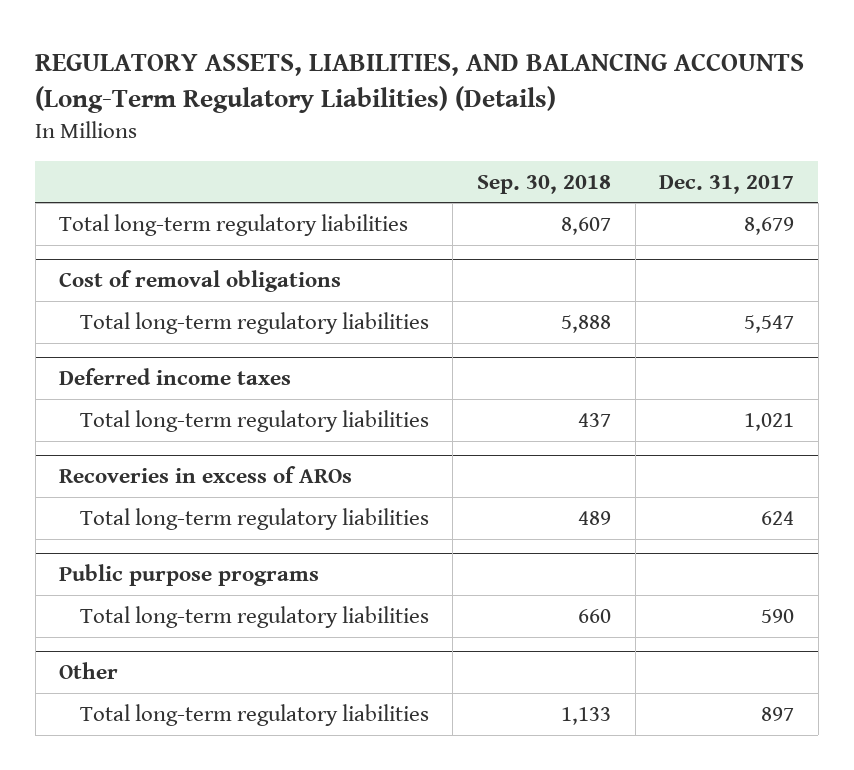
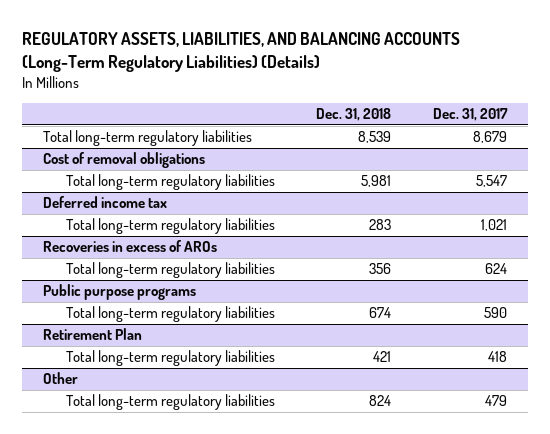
[477,174,612,194] Sep. 30, 2018 -> none
none -> [316,107,392,121] Dec. 31, 2018
[59,368,292,386] Deferred income taxes -> [42,196,167,209] Deferred income tax
none -> [42,328,142,341] Retirement Plan
none -> [65,350,275,367] Total long-term regulatory liabilities
[761,706,795,721] 897 -> [485,395,508,407] 479

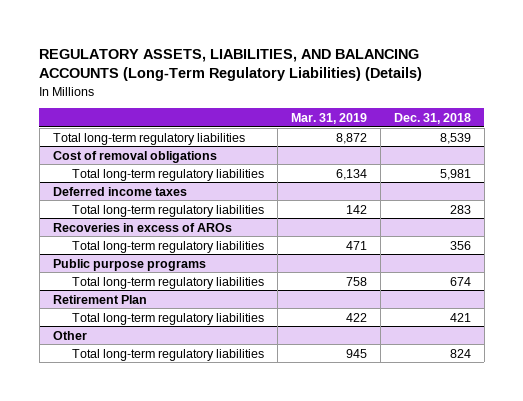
[433,107,509,121] Dec. 31, 2017 -> none
none -> [290,112,367,124] Mar. 31, 2019
[42,196,167,209] Deferred income tax -> [52,186,187,196] Deferred income taxes

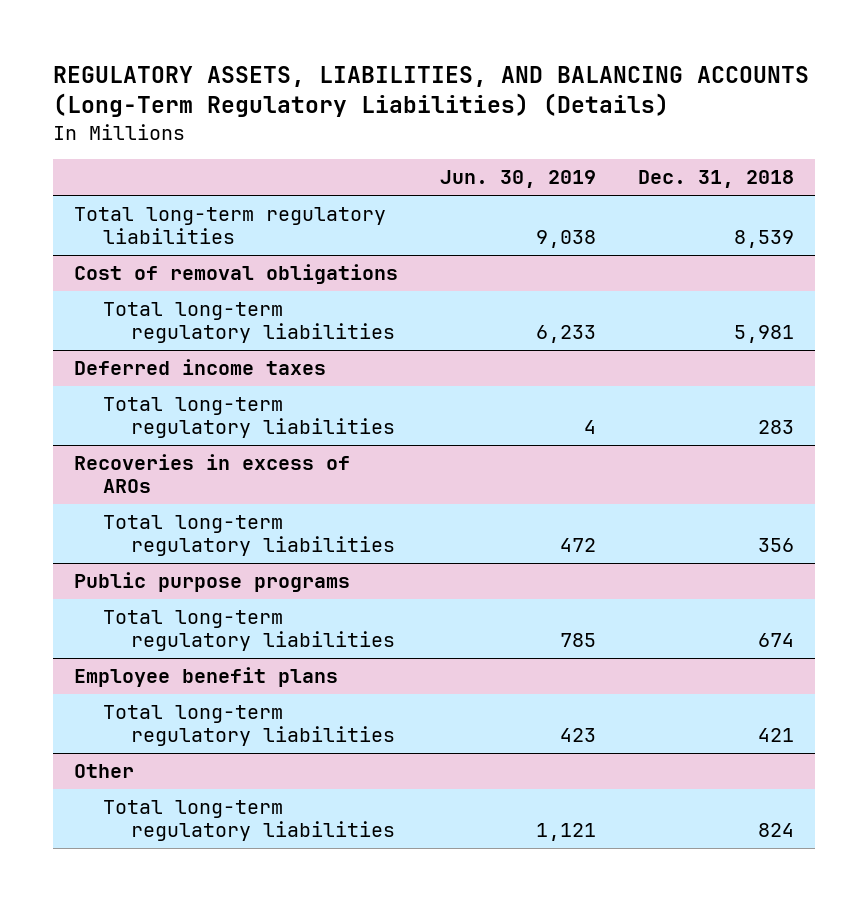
[290,112,367,124] Mar. 31, 2019 -> none
none -> [440,170,597,189] Jun. 30, 2019
[52,294,147,304] Retirement Plan -> [73,667,338,688] Employee benefit plans

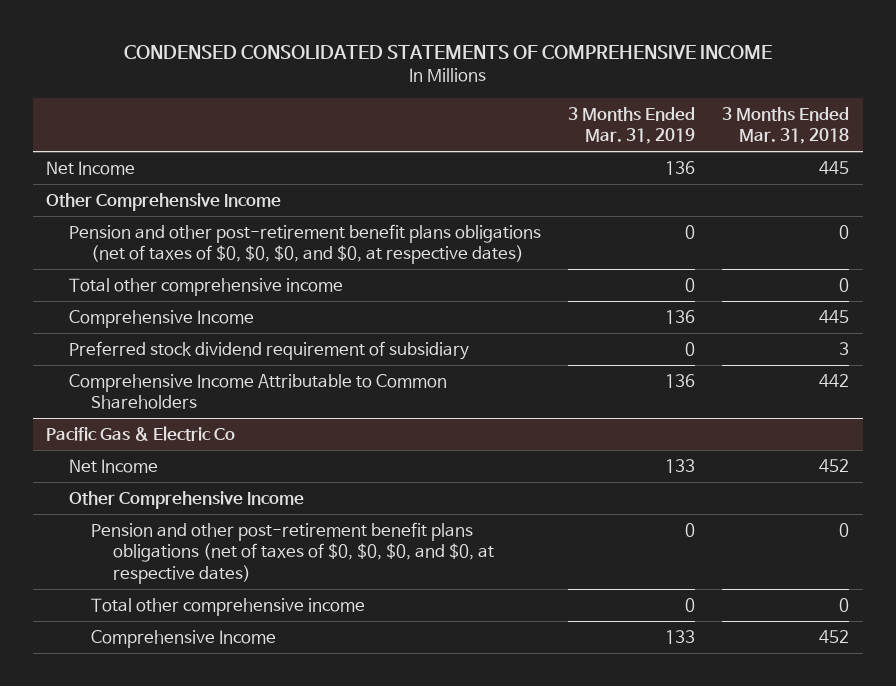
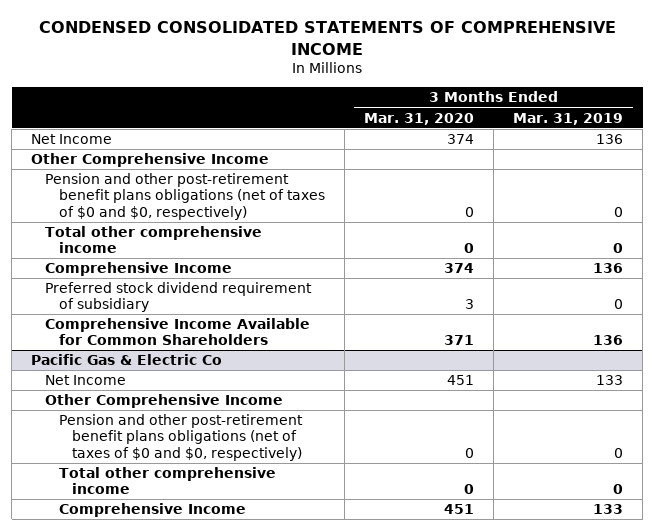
[722,106,850,145] 3 Months Ended Mar. 31, 2018 -> none
none -> [363,112,474,125] Mar. 31, 2020
[68,224,541,265] Pension and other post-retirement benefit plans obligations (net of taxes of $0, $0, $0, and $0, at respective dates) -> [45,173,325,220] Pension and other post-retirement benefit plans obligations (net of taxes of $0 and $0, respectively)
[68,374,447,410] Comprehensive Income Attributable to Common Shareholders -> [45,318,311,346] Comprehensive Income Available for Common Shareholders
[90,522,494,584] Pension and other post-retirement benefit plans obligations (net of taxes of $0, $0, $0, and $0, at respective dates) -> [58,414,303,461] Pension and other post-retirement benefit plans obligations (net of taxes of $0 and $0, respectively)

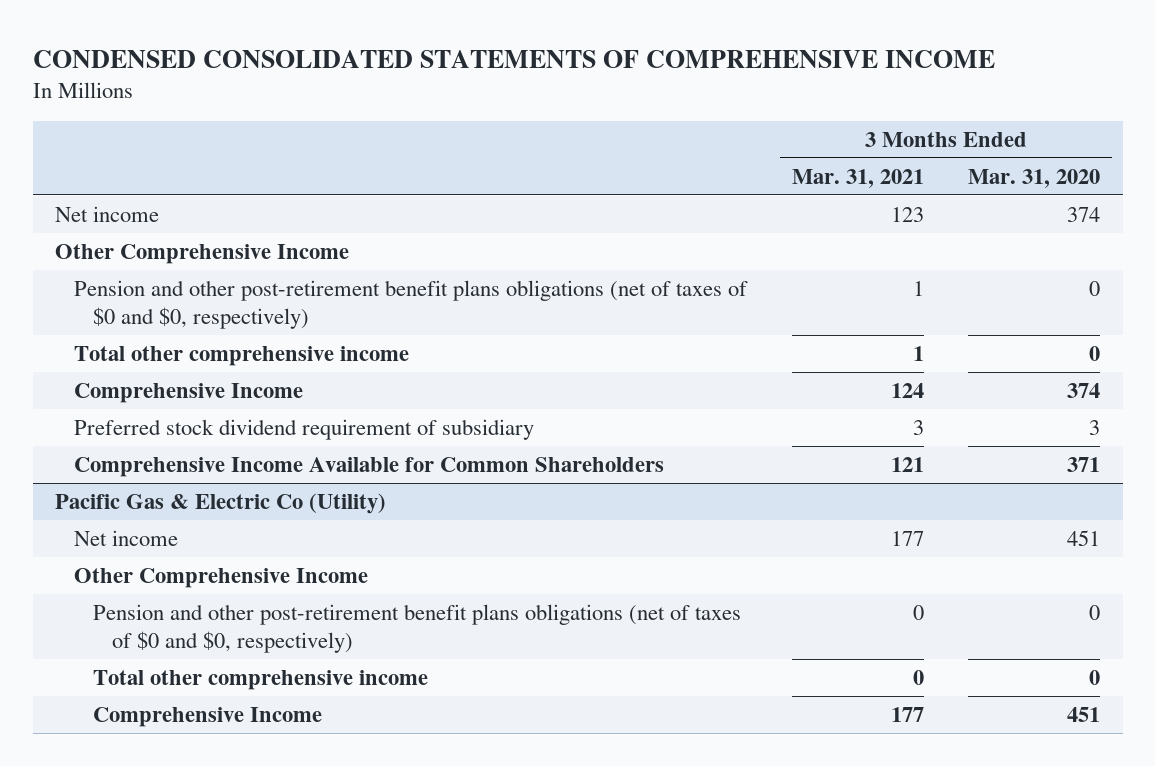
[513,112,624,125] Mar. 31, 2019 -> none
none -> [791,168,924,188] Mar. 31, 2021
[31,134,113,145] Net Income -> [55,205,160,222] Net income
[31,354,223,366] Pacific Gas & Electric Co -> [55,492,387,514] Pacific Gas & Electric Co (Utility)
[45,375,127,386] Net Income -> [73,529,178,546] Net income

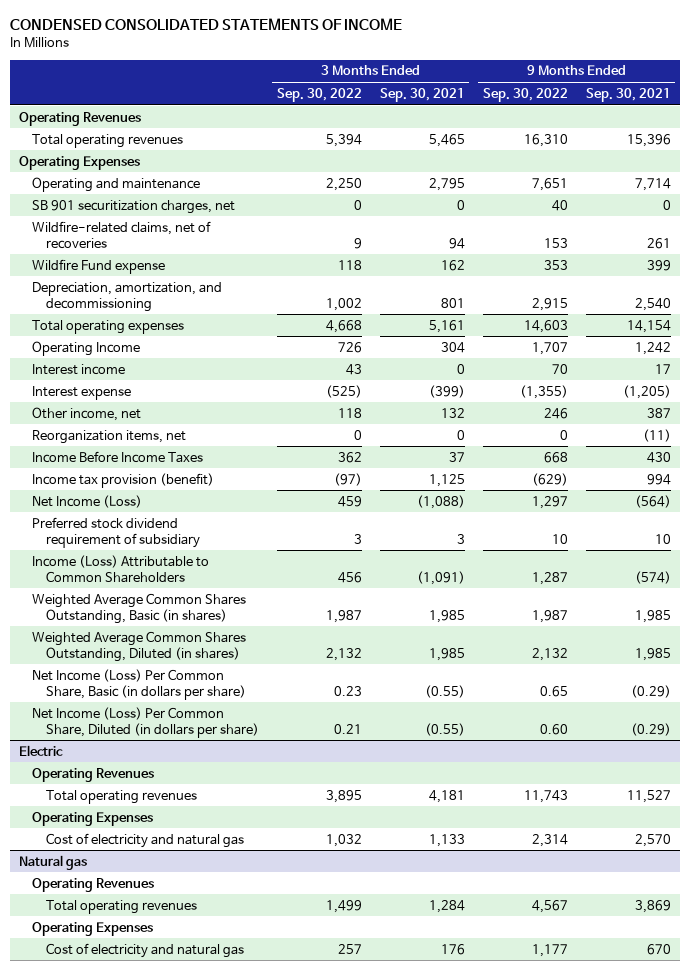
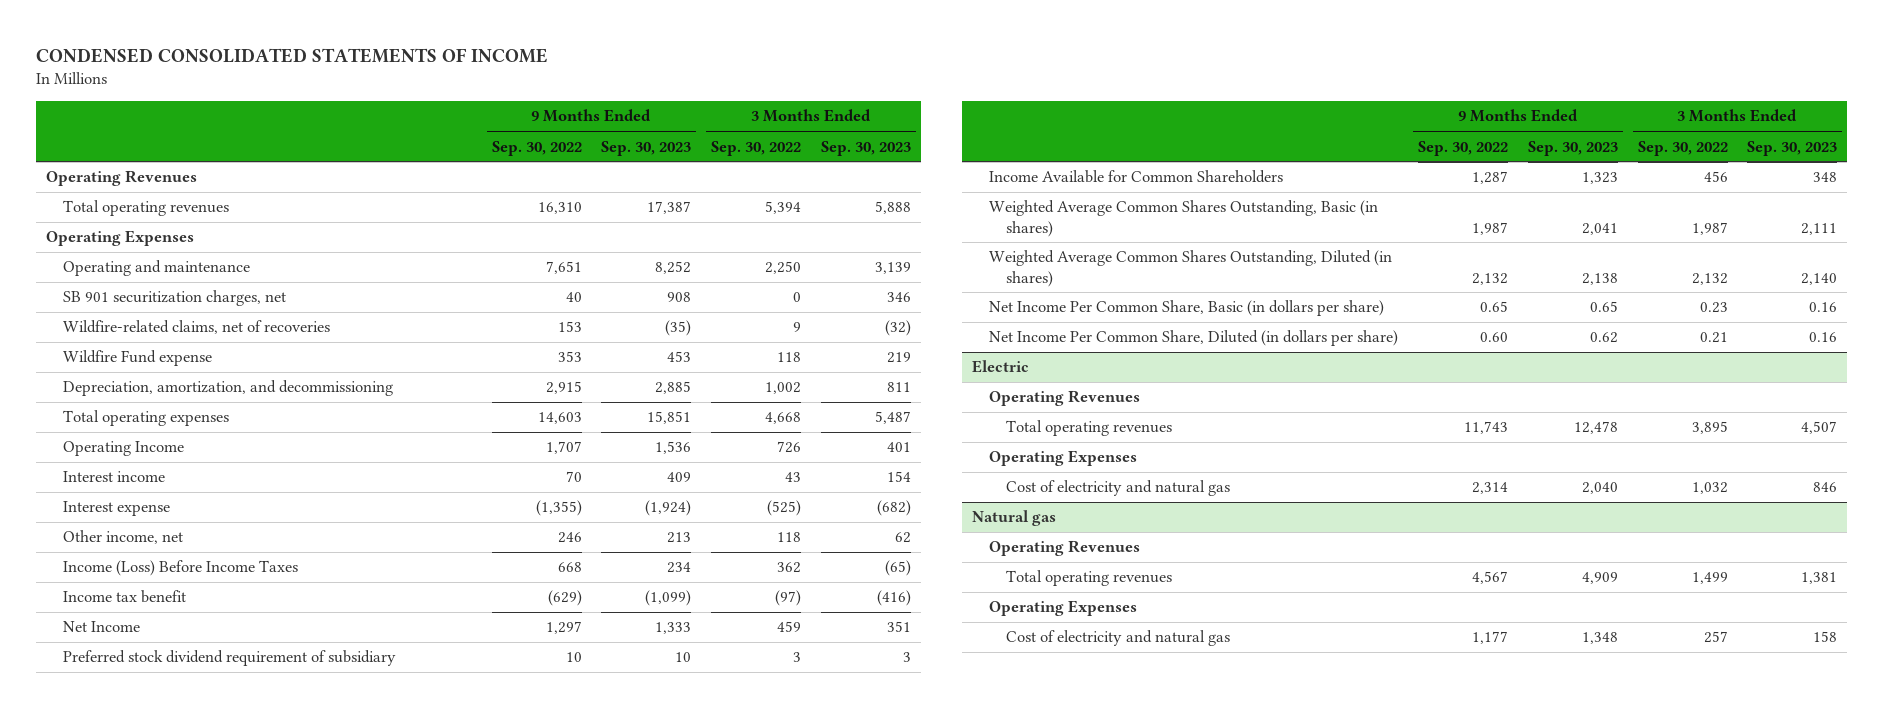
[379,87,465,102] Sep. 30, 2021 -> none
[585,87,671,102] Sep. 30, 2021 -> none
none -> [601,140,692,156] Sep. 30, 2023
none -> [820,140,911,156] Sep. 30, 2023
[32,429,187,444] Reorganization items, net -> none
[32,450,204,463] Income Before Income Taxes -> [62,560,298,577] Income (Loss) Before Income Taxes
[32,472,215,488] Income tax provision (benefit) -> [62,590,186,604] Income tax benefit
[32,494,143,508] Net Income (Loss) -> [62,621,140,633] Net Income
[32,554,210,583] Income (Loss) Attributable to Common Shareholders -> [989,170,1284,184] Income Available for Common Shareholders
[32,668,246,700] Net Income (Loss) Per Common Share, Basic (in dollars per share) -> [989,300,1385,317] Net Income Per Common Share, Basic (in dollars per share)
[32,706,259,738] Net Income (Loss) Per Common Share, Diluted (in dollars per share) -> [989,330,1399,347] Net Income Per Common Share, Diluted (in dollars per share)

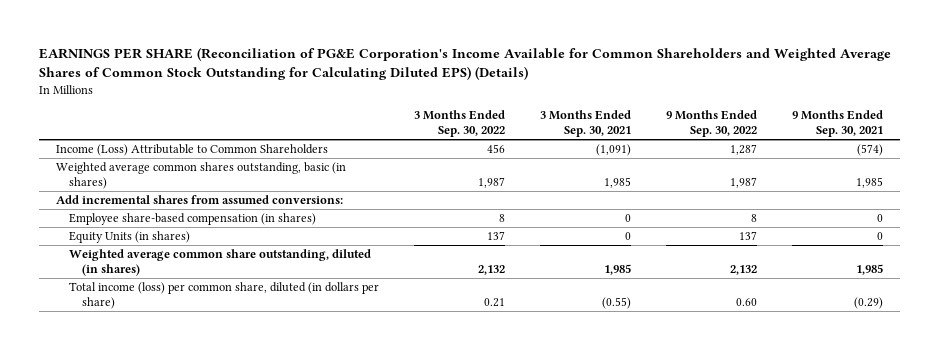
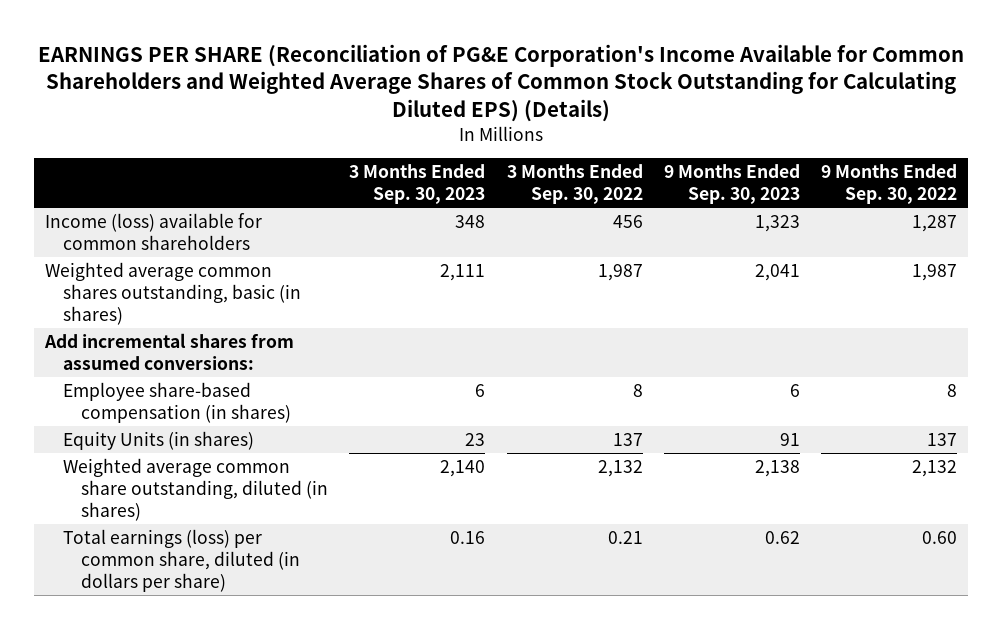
[540,110,632,137] 3 Months Ended Sep. 30, 2021 -> none
[791,110,883,137] 9 Months Ended Sep. 30, 2021 -> none
none -> [349,164,486,205] 3 Months Ended Sep. 30, 2023
none -> [663,164,800,205] 9 Months Ended Sep. 30, 2023
[56,144,329,157] Income (Loss) Attributable to Common Shareholders -> [44,212,262,250] Income (loss) available for common shareholders
[69,282,380,309] Total income (loss) per common share, diluted (in dollars per share) -> [63,528,301,592] Total earnings (loss) per common share, diluted (in dollars per share)

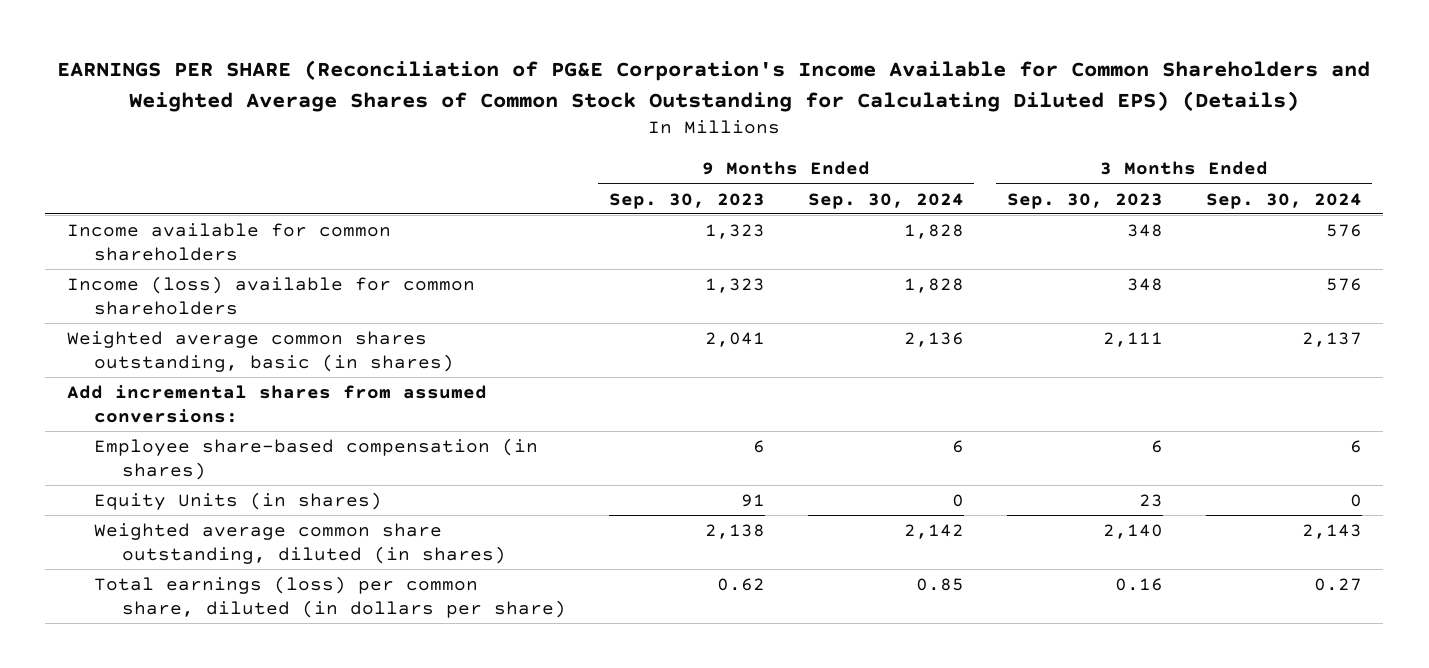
[506,164,643,205] 3 Months Ended Sep. 30, 2022 -> none
[820,164,957,205] 9 Months Ended Sep. 30, 2022 -> none
none -> [807,192,964,209] Sep. 30, 2024
none -> [1205,192,1362,209] Sep. 30, 2024
none -> [66,223,391,261] Income available for common shareholders

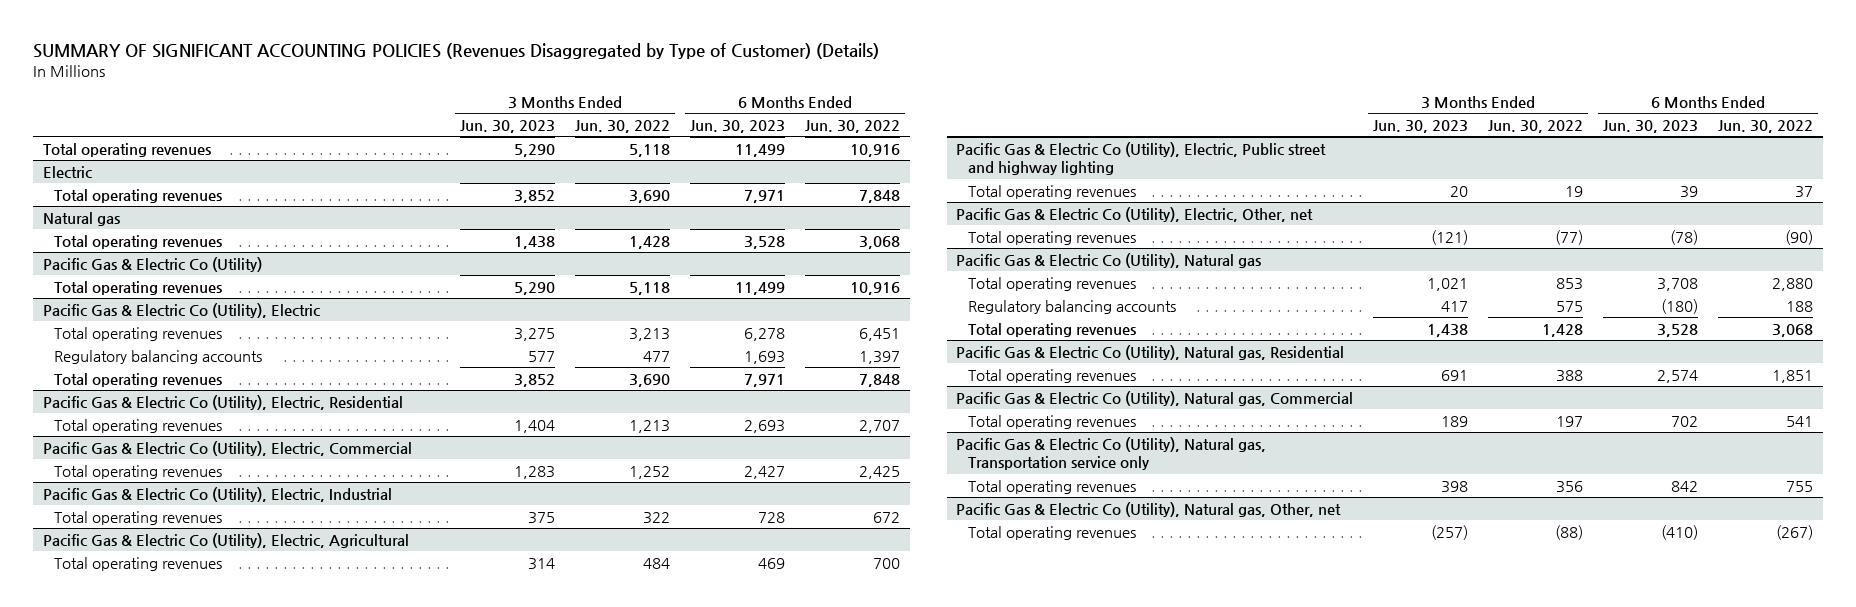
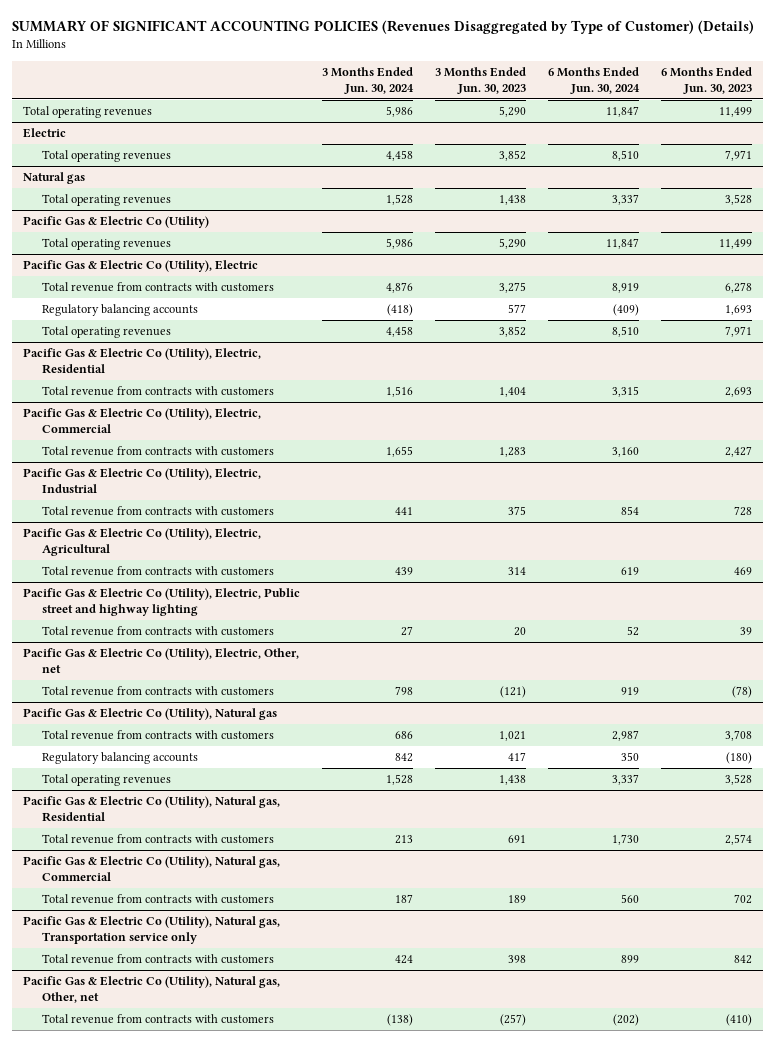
[574,120,670,134] Jun. 30, 2022 -> none
[804,120,900,134] Jun. 30, 2022 -> none
none -> [321,66,414,94] 3 Months Ended Jun. 30, 2024
none -> [547,66,640,94] 6 Months Ended Jun. 30, 2024
[54,326,223,341] Total operating revenues -> [42,282,275,293] Total revenue from contracts with customers
[54,418,223,433] Total operating revenues -> [42,386,275,397] Total revenue from contracts with customers
[54,464,223,479] Total operating revenues -> [42,446,275,457] Total revenue from contracts with customers
[54,510,223,525] Total operating revenues -> [42,506,275,517] Total revenue from contracts with customers
[54,556,223,571] Total operating revenues -> [42,566,275,577] Total revenue from contracts with customers
[967,184,1136,199] Total operating revenues -> [42,626,275,637] Total revenue from contracts with customers
[967,230,1136,245] Total operating revenues -> [42,686,275,697] Total revenue from contracts with customers
[967,276,1136,291] Total operating revenues -> [42,730,275,741] Total revenue from contracts with customers
[967,368,1136,383] Total operating revenues -> [42,834,275,845] Total revenue from contracts with customers
[967,414,1136,429] Total operating revenues -> [42,894,275,905] Total revenue from contracts with customers
[967,479,1136,494] Total operating revenues -> [42,954,275,965] Total revenue from contracts with customers
[967,525,1136,540] Total operating revenues -> [42,1014,275,1025] Total revenue from contracts with customers

